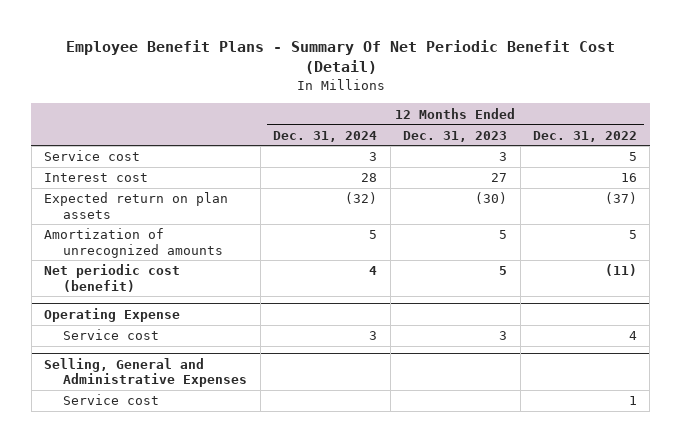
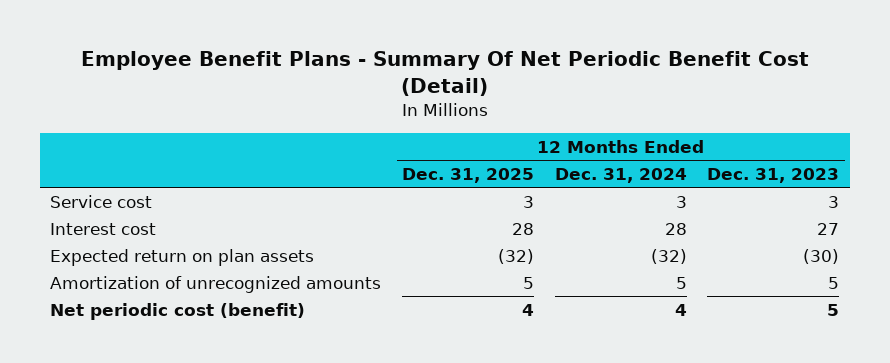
[533,130,638,142] Dec. 31, 2022 -> none
none -> [401,167,534,183] Dec. 31, 2025
[44,307,181,322] Operating Expense -> none
[63,329,160,341] Service cost -> none
[44,357,248,388] Selling, General and Administrative Expenses -> none
[63,394,160,406] Service cost -> none

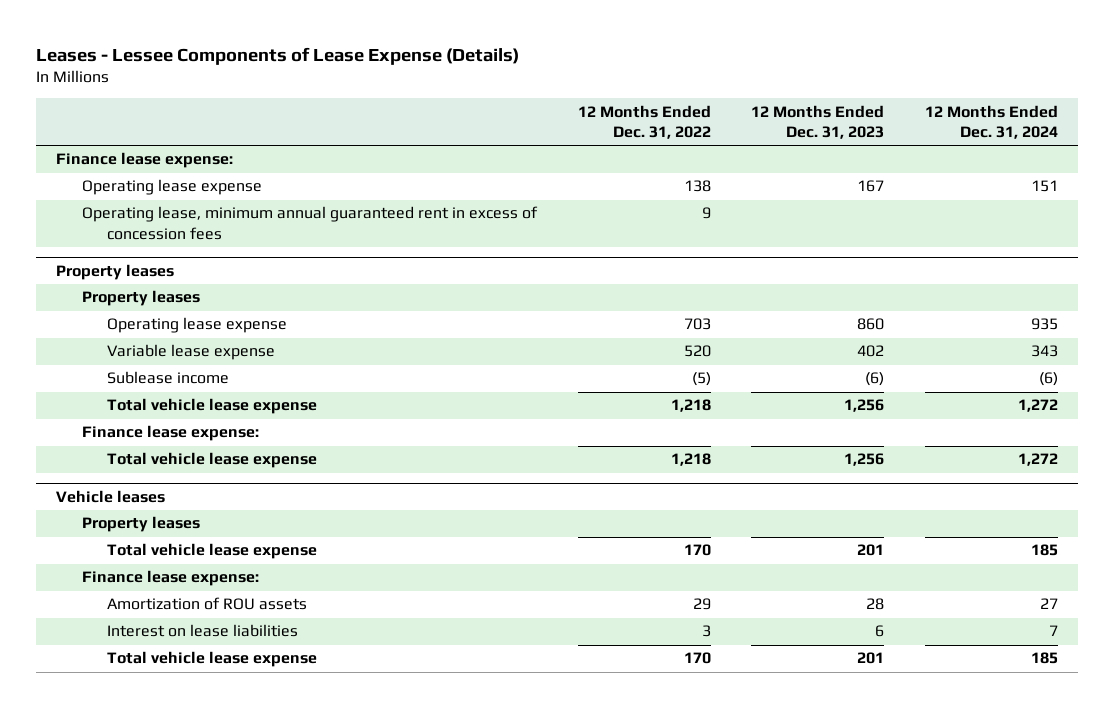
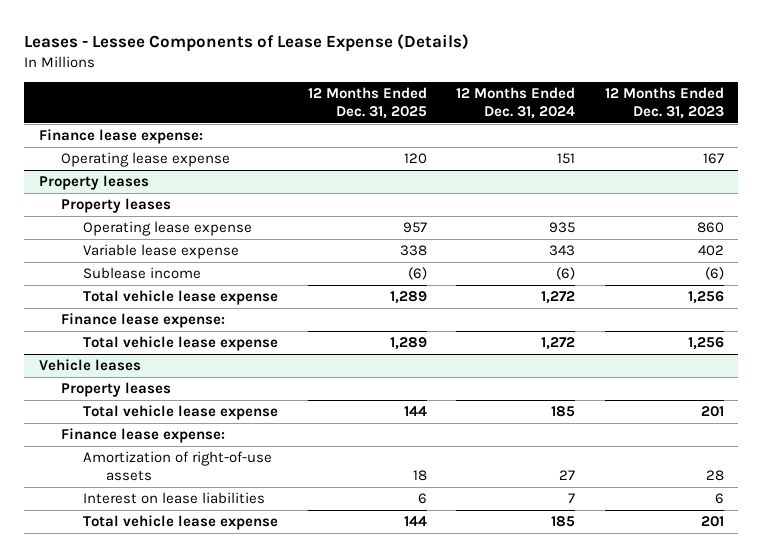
[577,104,711,140] 12 Months Ended Dec. 31, 2022 -> none
none -> [307,87,427,120] 12 Months Ended Dec. 31, 2025
[81,206,538,240] Operating lease, minimum annual guaranteed rent in excess of concession fees -> none
[107,597,308,611] Amortization of ROU assets -> [83,451,273,482] Amortization of right-of-use assets

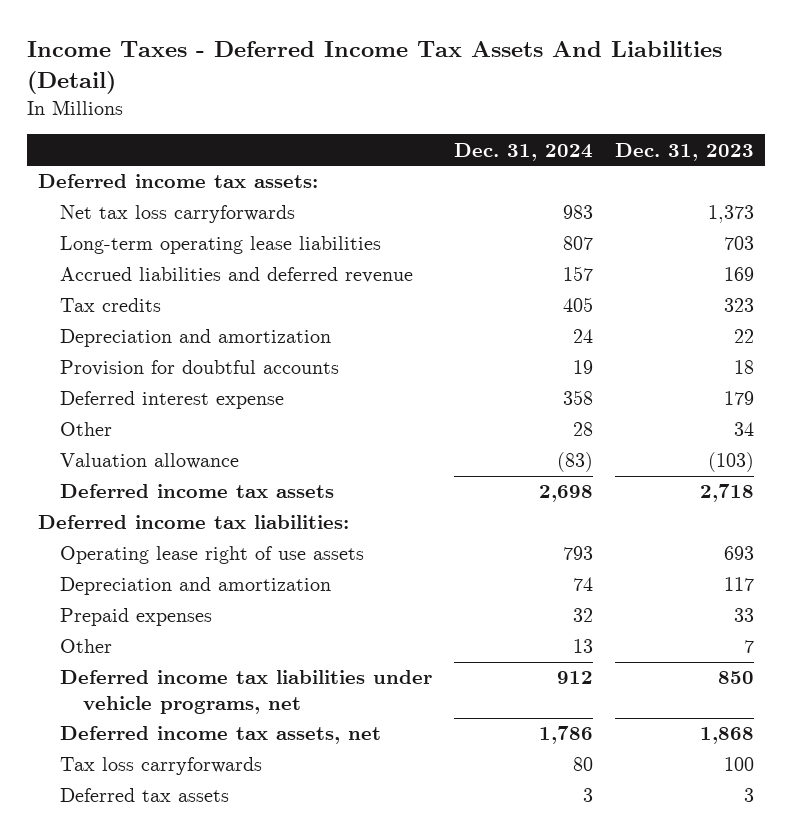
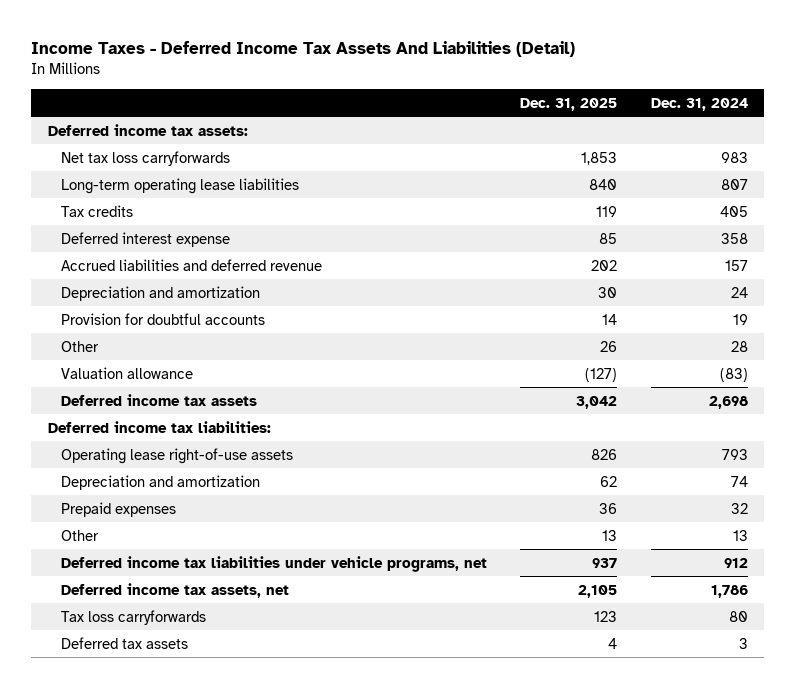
[615,142,755,161] Dec. 31, 2023 -> none
none -> [520,97,618,111] Dec. 31, 2025
[60,391,285,410] Deferred interest expense -> [60,231,230,247] Deferred interest expense
[60,267,414,284] Accrued liabilities and deferred revenue -> [60,258,322,271] Accrued liabilities and deferred revenue
[60,546,365,565] Operating lease right of use assets -> [60,447,293,464] Operating lease right-of-use assets

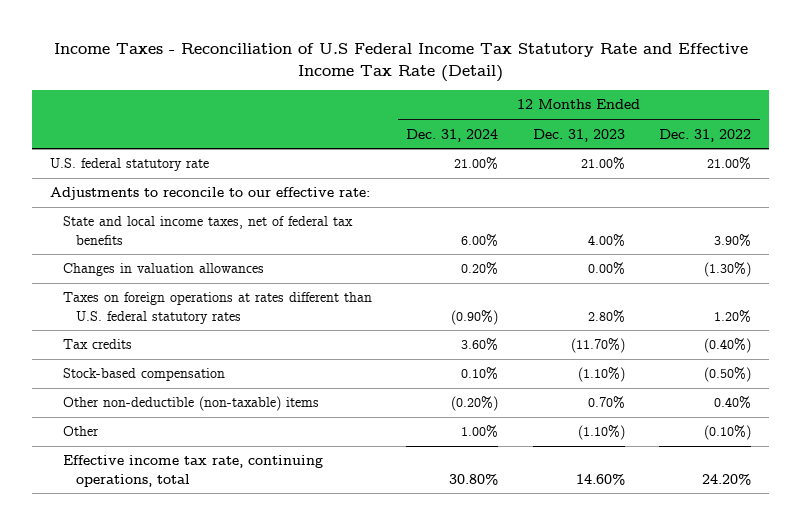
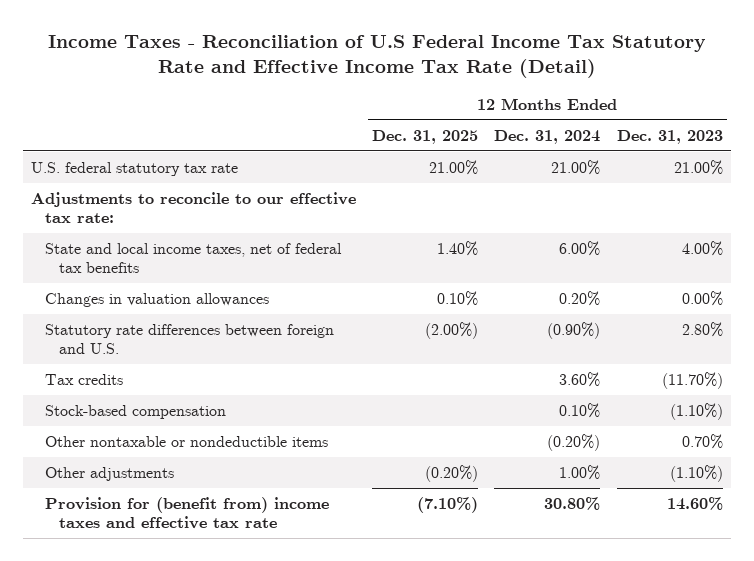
[659,128,752,142] Dec. 31, 2022 -> none
none -> [372,129,479,144] Dec. 31, 2025
[49,158,209,172] U.S. federal statutory rate -> [31,162,239,177] U.S. federal statutory tax rate
[49,187,370,201] Adjustments to reconcile to our effective rate: -> [31,192,357,223] Adjustments to reconcile to our effective tax rate:
[62,292,372,324] Taxes on foreign operations at rates different than U.S. federal statutory rates -> [45,324,335,354] Statutory rate differences between foreign and U.S.
[62,396,319,412] Other non-deductible (non-taxable) items -> [45,436,329,448] Other nontaxable or nondeductible items
[62,426,99,437] Other -> [45,467,175,482] Other adjustments
[62,455,323,487] Effective income tax rate, continuing operations, total -> [45,497,330,529] Provision for (benefit from) income taxes and effective tax rate

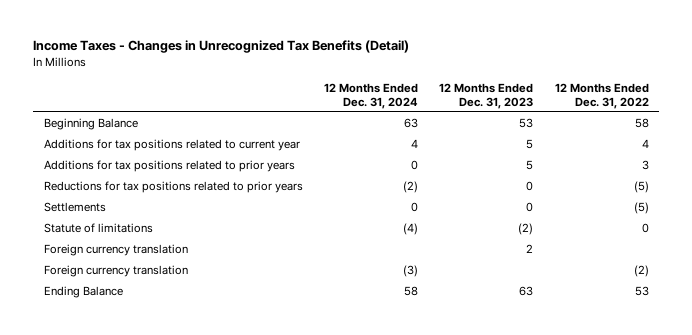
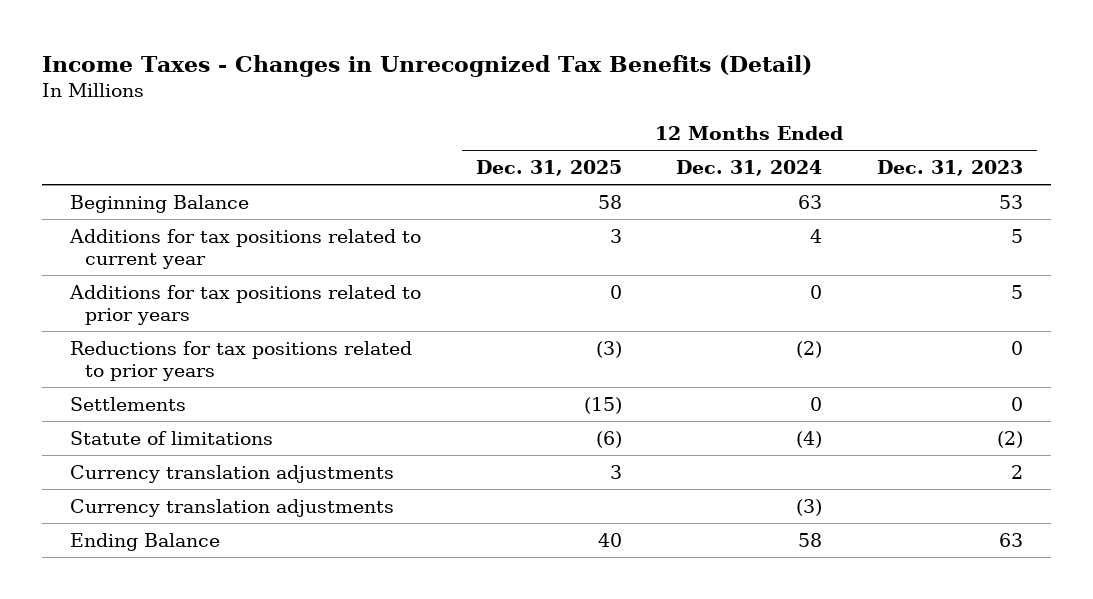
[554,82,649,109] 12 Months Ended Dec. 31, 2022 -> none
none -> [475,160,622,177] Dec. 31, 2025
[43,244,188,257] Foreign currency translation -> [69,464,394,483] Currency translation adjustments
[43,265,188,278] Foreign currency translation -> [69,498,394,517] Currency translation adjustments

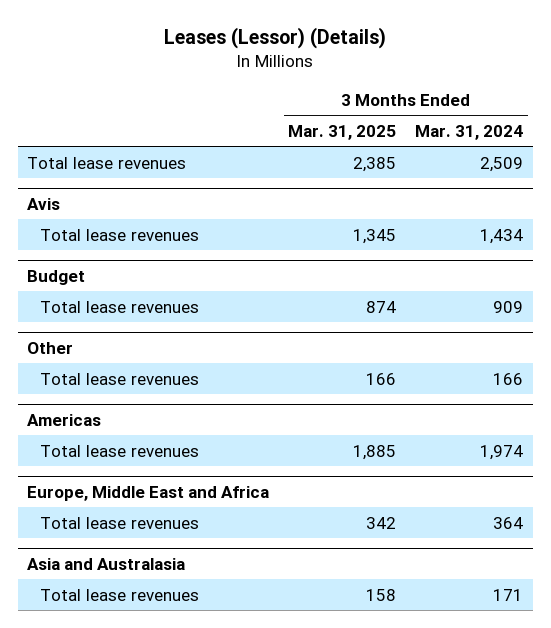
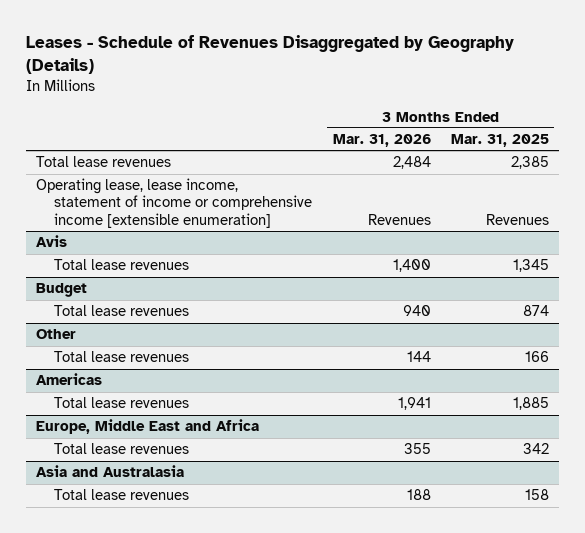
[164,27,387,50] Leases (Lessor) (Details) -> [25,35,514,75] Leases - Schedule of Revenues Disaggregated by Geography (Details)
[415,124,524,140] Mar. 31, 2024 -> none
none -> [332,134,431,148] Mar. 31, 2026
none -> [35,178,313,228] Operating lease, lease income, statement of income or comprehensive income [extensible enumeration]

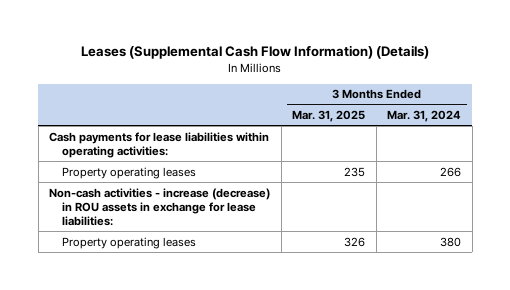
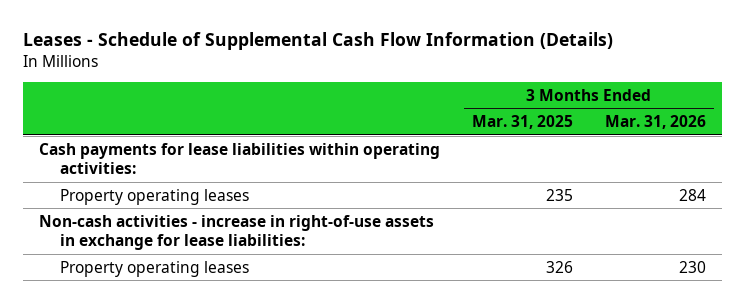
[81,45,430,60] Leases (Supplemental Cash Flow Information) (Details) -> [22,32,613,51] Leases - Schedule of Supplemental Cash Flow Information (Details)
[387,109,462,122] Mar. 31, 2024 -> none
none -> [605,115,707,130] Mar. 31, 2026
[49,187,271,227] Non-cash activities - increase (decrease) in ROU assets in exchange for lease liabilities: -> [38,214,434,251] Non-cash activities - increase in right-of-use assets in exchange for lease liabilities:

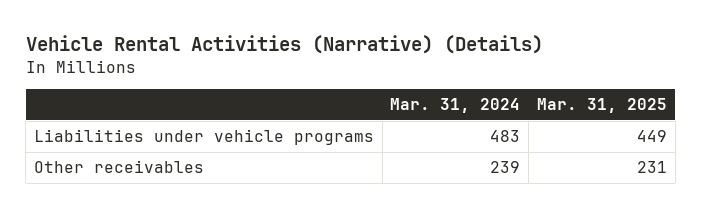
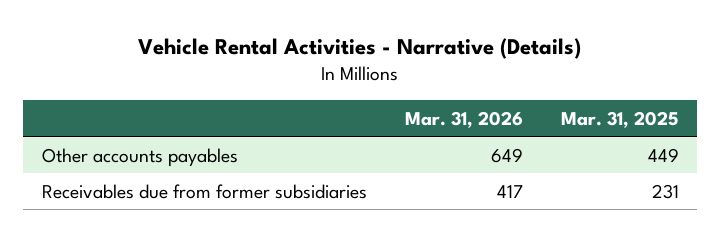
[25,34,543,54] Vehicle Rental Activities (Narrative) (Details) -> [138,37,582,59] Vehicle Rental Activities - Narrative (Details)
[390,98,521,114] Mar. 31, 2024 -> none
none -> [404,110,523,128] Mar. 31, 2026
[33,129,374,146] Liabilities under vehicle programs -> [42,147,239,167] Other accounts payables
[33,160,204,174] Other receivables -> [42,183,368,199] Receivables due from former subsidiaries

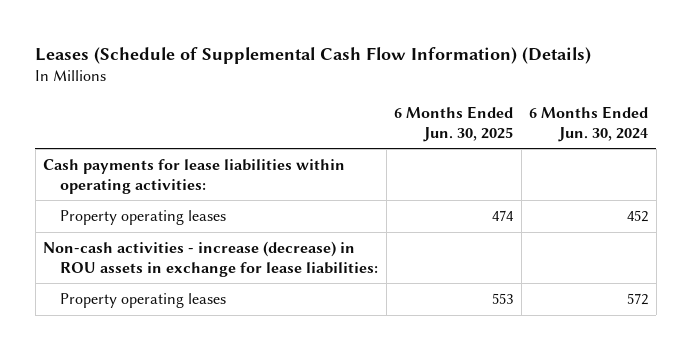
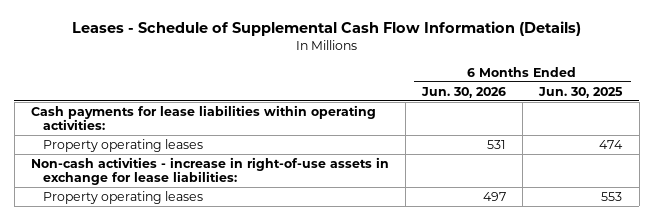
[35,46,592,64] Leases (Schedule of Supplemental Cash Flow Information) (Details) -> [71,21,581,37] Leases - Schedule of Supplemental Cash Flow Information (Details)
[529,106,649,142] 6 Months Ended Jun. 30, 2024 -> none
none -> [421,86,507,98] Jun. 30, 2026
[43,241,379,277] Non-cash activities - increase (decrease) in ROU assets in exchange for lease liabilities: -> [30,156,389,186] Non-cash activities - increase in right-of-use assets in exchange for lease liabilities:

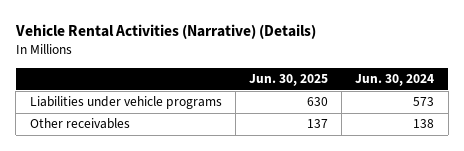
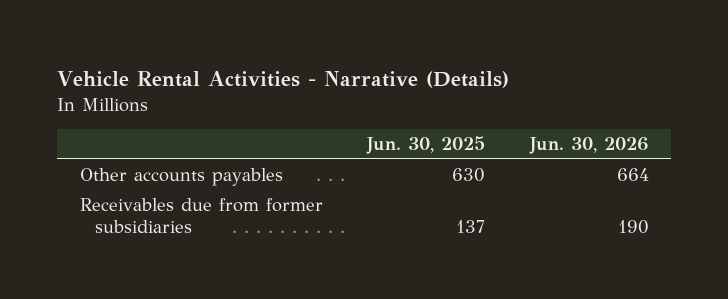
[14,24,316,40] Vehicle Rental Activities (Narrative) (Details) -> [57,70,510,88] Vehicle Rental Activities - Narrative (Details)
[355,74,435,87] Jun. 30, 2024 -> none
none -> [528,137,649,155] Jun. 30, 2026
[29,96,222,110] Liabilities under vehicle programs -> [79,168,283,187] Other accounts payables
[29,118,130,130] Other receivables -> [79,198,323,234] Receivables due from former subsidiaries

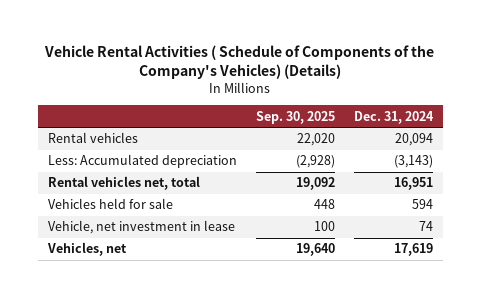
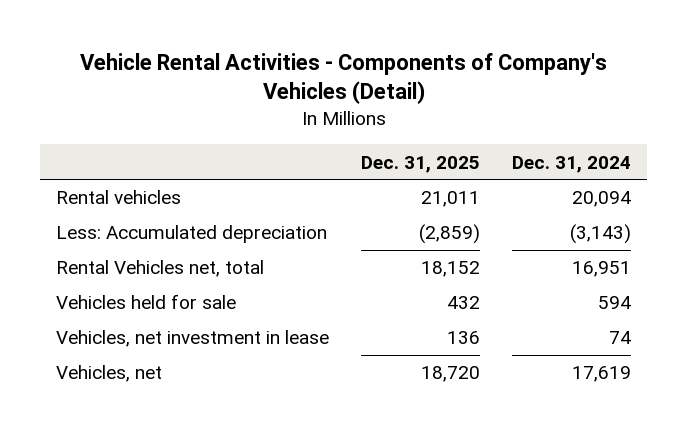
[44,45,435,80] Vehicle Rental Activities ( Schedule of Components of the Company's Vehicles) (Details) -> [79,52,607,105] Vehicle Rental Activities - Components of Company's Vehicles (Detail)
[255,110,335,124] Sep. 30, 2025 -> none
none -> [361,155,481,173] Dec. 31, 2025
[47,176,200,191] Rental vehicles net, total -> [56,260,265,278] Rental Vehicles net, total
[47,220,235,235] Vehicle, net investment in lease -> [56,330,330,348] Vehicles, net investment in lease

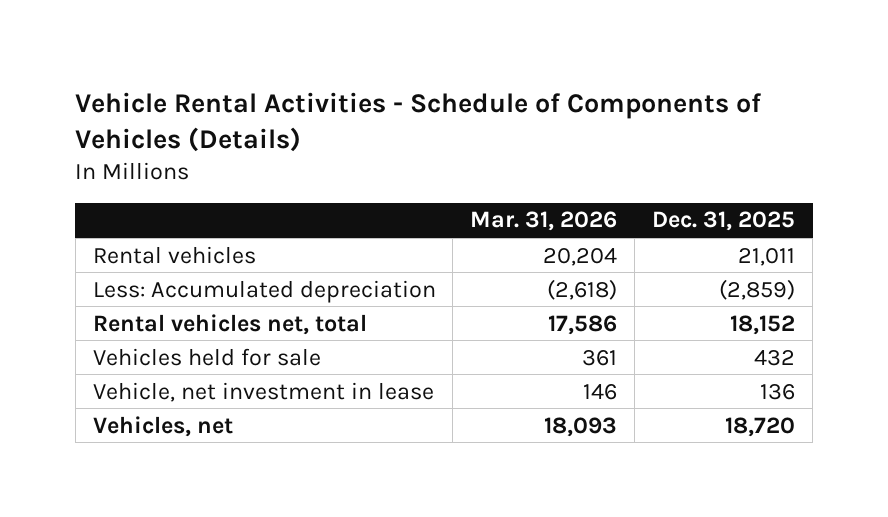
[79,52,607,105] Vehicle Rental Activities - Components of Company's Vehicles (Detail) -> [75,91,762,152] Vehicle Rental Activities - Schedule of Components of Vehicles (Details)
[512,155,632,173] Dec. 31, 2024 -> none
none -> [470,211,618,232] Mar. 31, 2026
[56,260,265,278] Rental Vehicles net, total -> [92,313,367,335] Rental vehicles net, total
[56,330,330,348] Vehicles, net investment in lease -> [92,381,434,402] Vehicle, net investment in lease

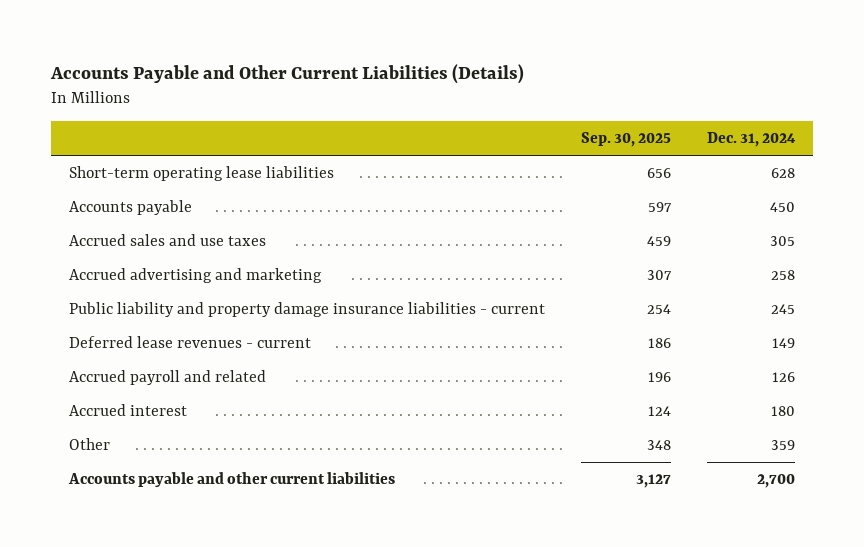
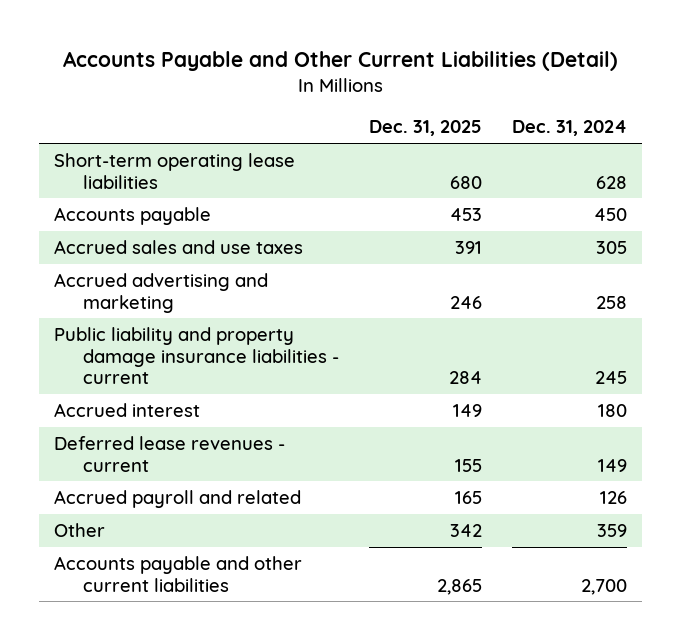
[49,63,524,84] Accounts Payable and Other Current Liabilities (Details) -> [62,51,618,72] Accounts Payable and Other Current Liabilities (Detail)
[581,132,672,148] Sep. 30, 2025 -> none
none -> [369,120,483,137] Dec. 31, 2025
[68,404,187,417] Accrued interest -> [54,402,201,417] Accrued interest

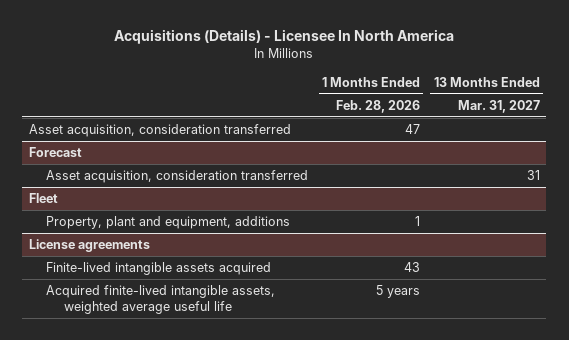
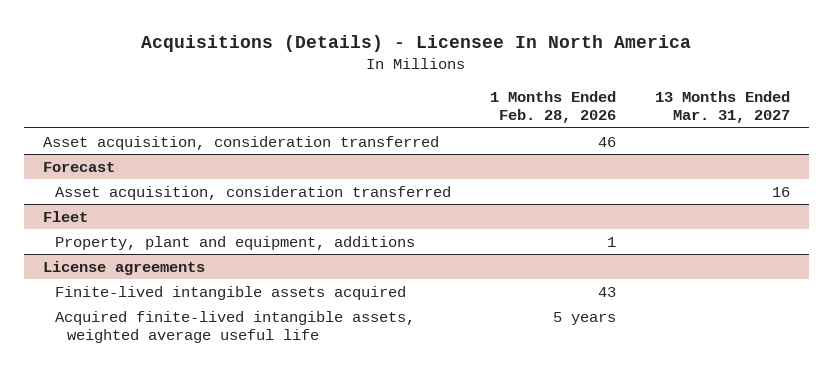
[405,124,421,135] 47 -> [597,136,616,147] 46
[526,170,540,181] 31 -> [771,186,790,197] 16

